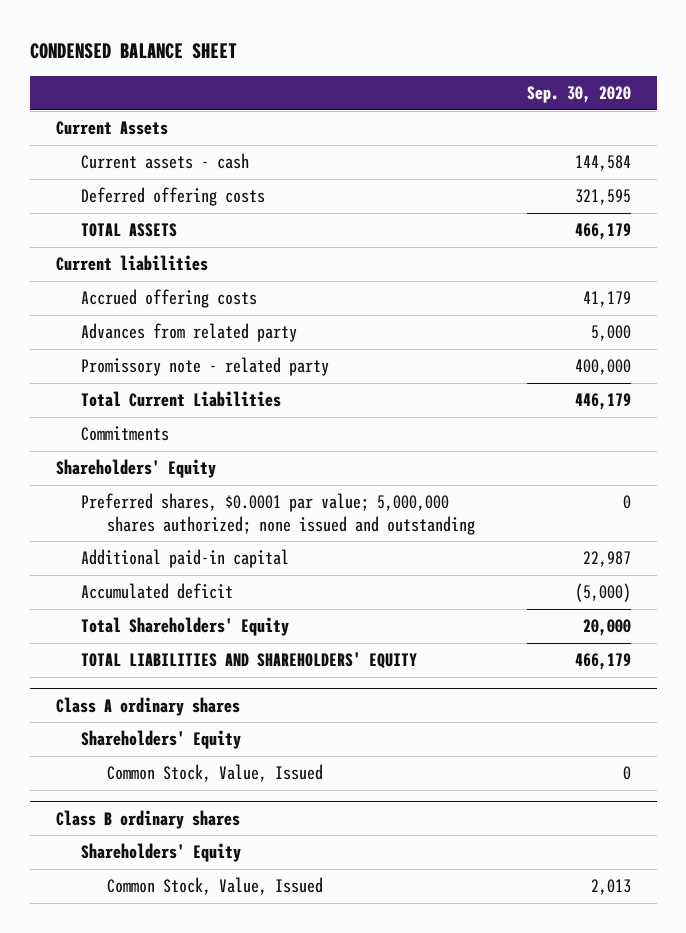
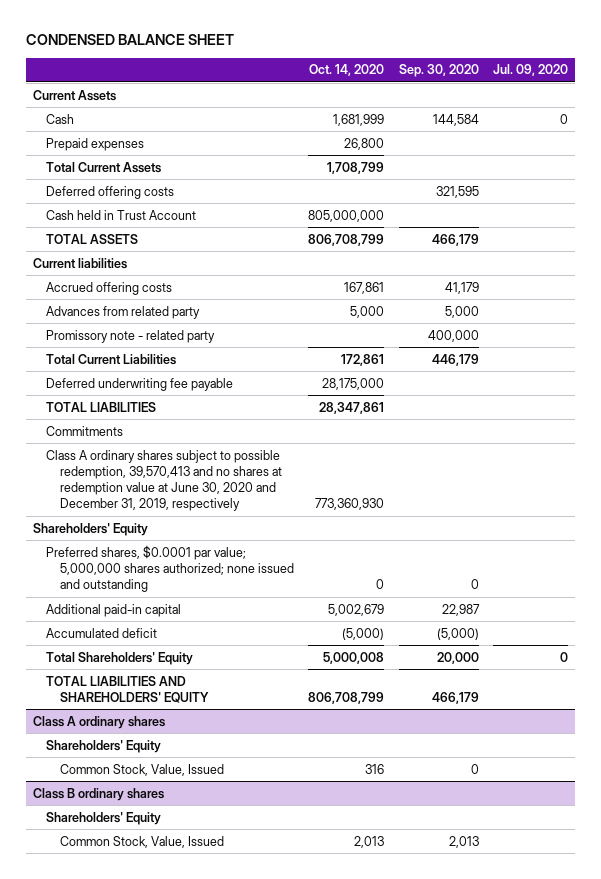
none -> [309,64,385,77] Oct. 14, 2020
none -> [493,64,569,77] Jul. 09, 2020
[81,153,250,170] Current assets - cash -> [46,113,75,124] Cash
none -> [46,137,145,151] Prepaid expenses
none -> [46,161,162,173] Total Current Assets
none -> [46,209,197,220] Cash held in Trust Account
none -> [46,377,234,391] Deferred underwriting fee payable
none -> [46,401,157,412] TOTAL LIABILITIES
none -> [46,449,282,512] Class A ordinary shares subject to possible redemption, 39,570,413 and no shares at redemption value at June 30, 2020 and December 31, 2019, respectively

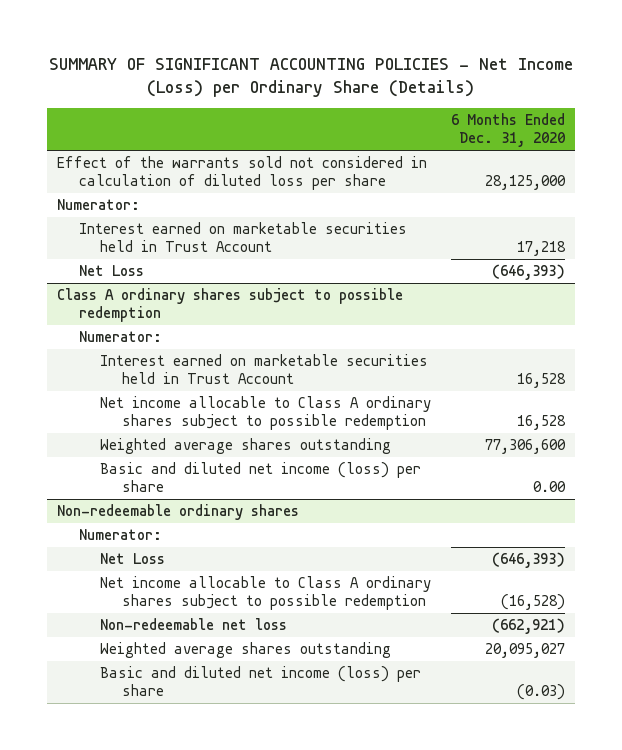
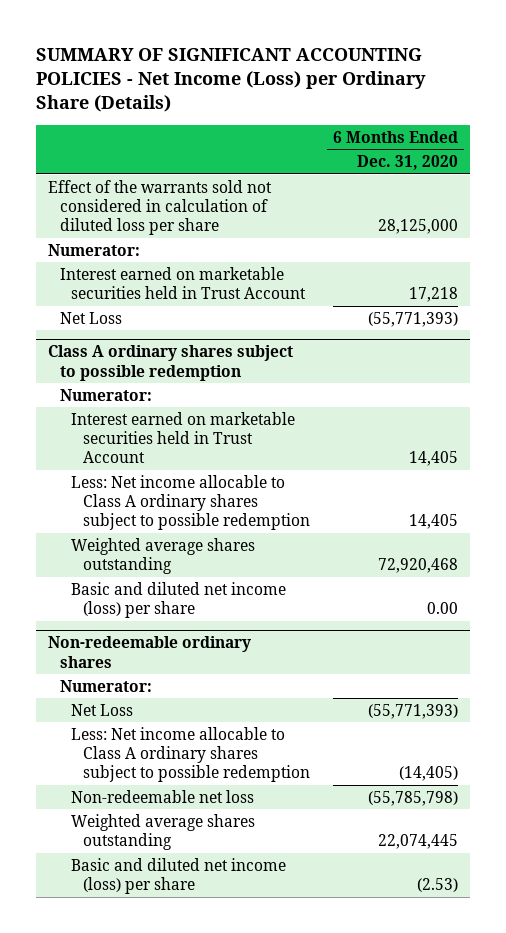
[492,264,566,281] (646,393) -> [368,311,459,327] (55,771,393)
[517,373,567,389] 16,528 -> [409,451,459,467] 14,405
[100,396,432,431] Net income allocable to Class A ordinary shares subject to possible redemption -> [71,474,311,531] Less: Net income allocable to Class A ordinary shares subject to possible redemption
[517,415,567,431] 16,528 -> [409,514,459,530] 14,405
[485,439,567,455] 77,306,600 -> [378,558,459,574] 72,920,468
[492,552,566,569] (646,393) -> [368,703,459,719] (55,771,393)
[100,576,432,611] Net income allocable to Class A ordinary shares subject to possible redemption -> [71,726,311,783] Less: Net income allocable to Class A ordinary shares subject to possible redemption
[501,594,566,611] (16,528) -> [399,766,459,782] (14,405)
[492,618,566,635] (662,921) -> [368,790,459,806] (55,785,798)
[485,643,566,659] 20,095,027 -> [378,834,459,850] 22,074,445
[517,684,566,701] (0.03) -> [417,878,459,893] (2.53)

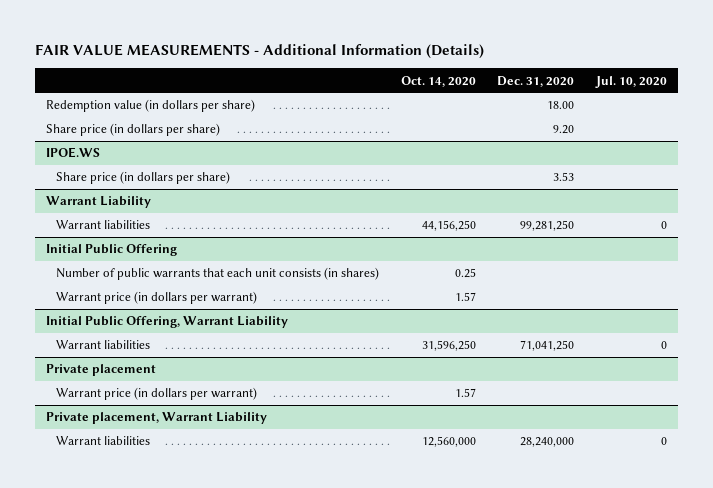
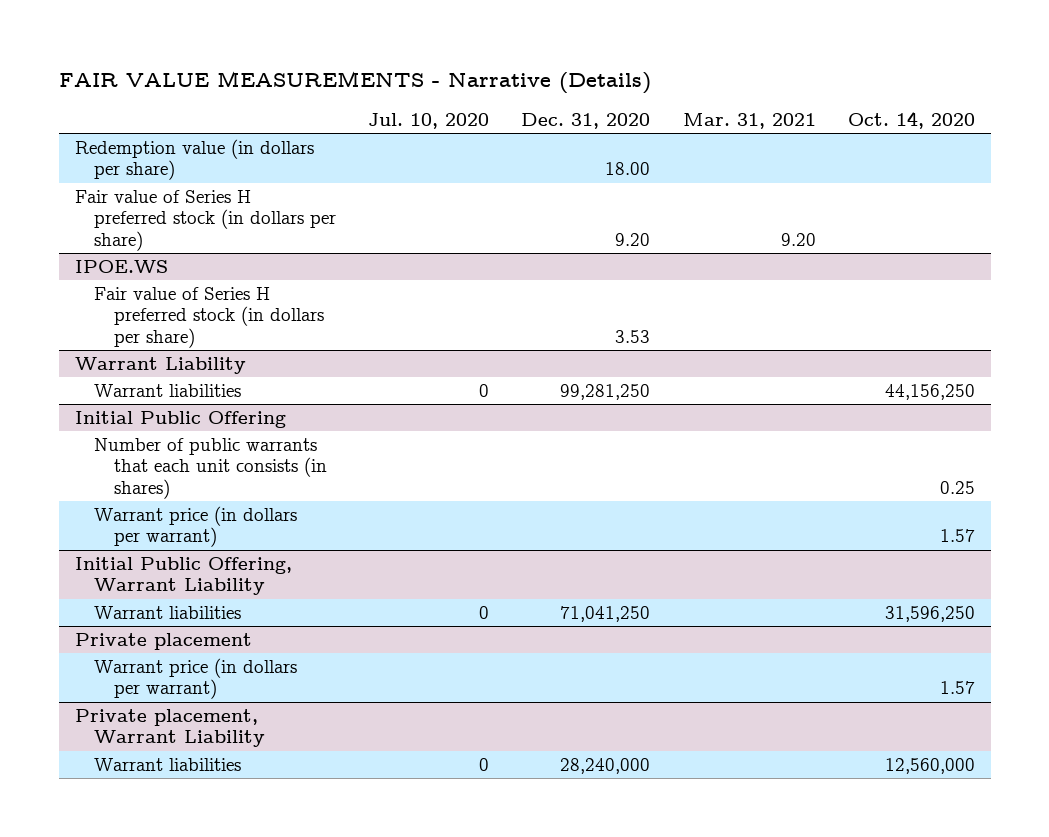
[35,44,485,60] FAIR VALUE MEASUREMENTS - Additional Information (Details) -> [58,71,651,95] FAIR VALUE MEASUREMENTS - Narrative (Details)
none -> [682,112,816,129] Mar. 31, 2021
[46,123,221,137] Share price (in dollars per share) -> [74,190,337,251] Fair value of Series H preferred stock (in dollars per share)
[56,171,231,185] Share price (in dollars per share) -> [94,287,324,348] Fair value of Series H preferred stock (in dollars per share)

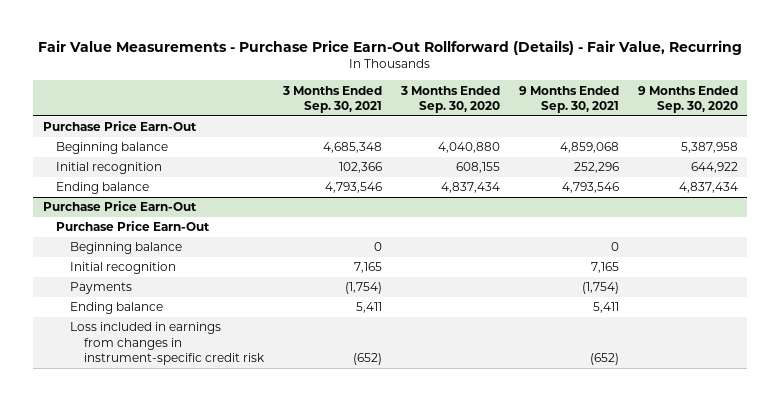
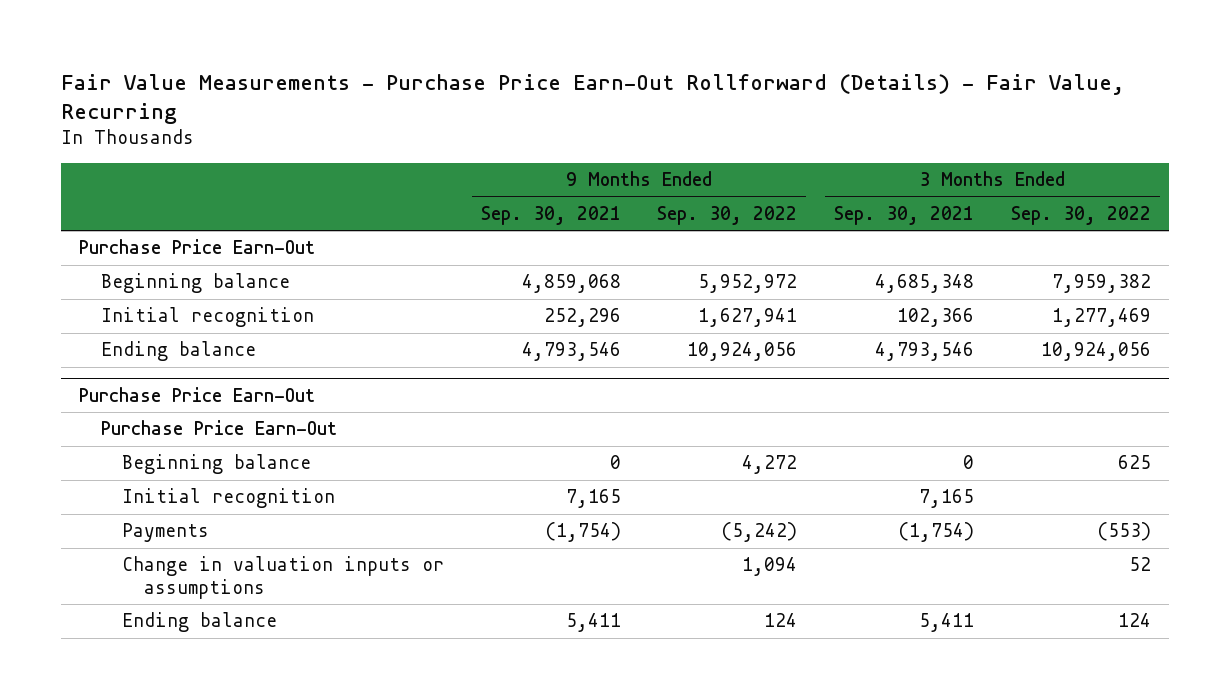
[399,85,500,113] 3 Months Ended Sep. 30, 2020 -> none
[637,85,738,113] 9 Months Ended Sep. 30, 2020 -> none
none -> [657,206,798,226] Sep. 30, 2022
none -> [1010,206,1151,226] Sep. 30, 2022
none -> [122,556,445,599] Change in valuation inputs or assumptions
[69,322,265,366] Loss included in earnings from changes in instrument-specific credit risk -> none

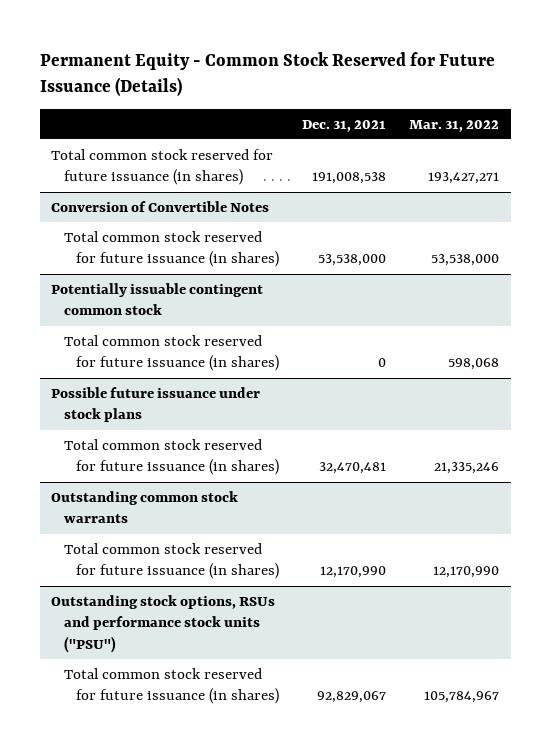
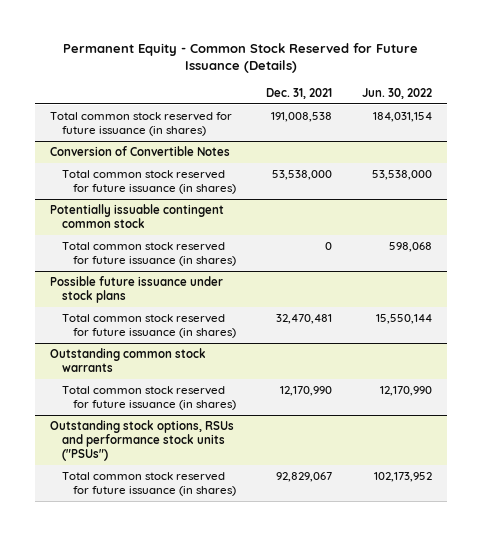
[409,119,500,132] Mar. 31, 2022 -> none
none -> [361,87,432,99] Jun. 30, 2022
[51,594,276,654] Outstanding stock options, RSUs and performance stock units ("PSU") -> [50,420,235,462] Outstanding stock options, RSUs and performance stock units ("PSUs")

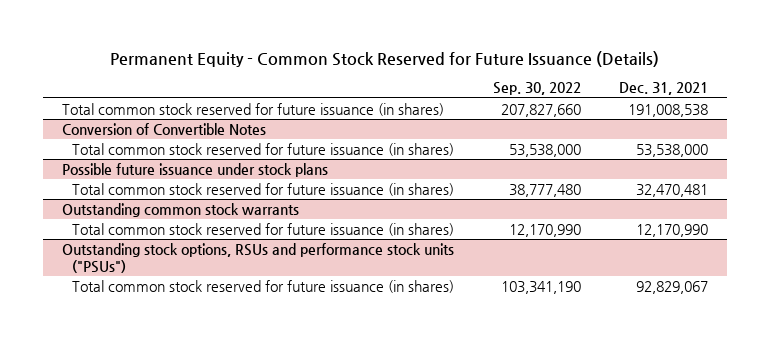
[361,87,432,99] Jun. 30, 2022 -> none
none -> [492,82,581,96] Sep. 30, 2022
[50,204,225,229] Potentially issuable contingent common stock -> none
[61,242,236,267] Total common stock reserved for future issuance (in shares) -> none

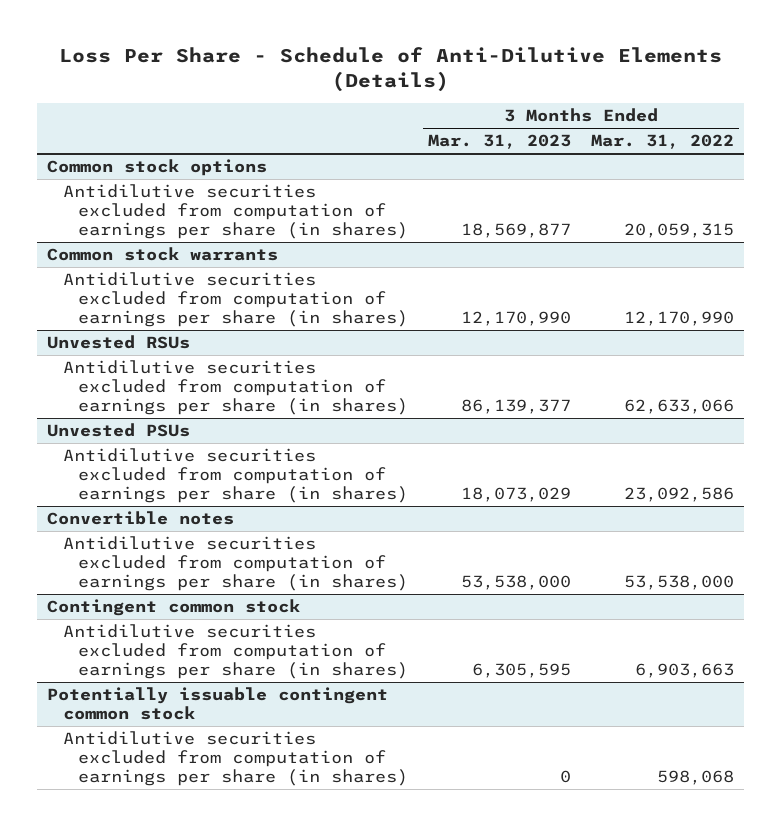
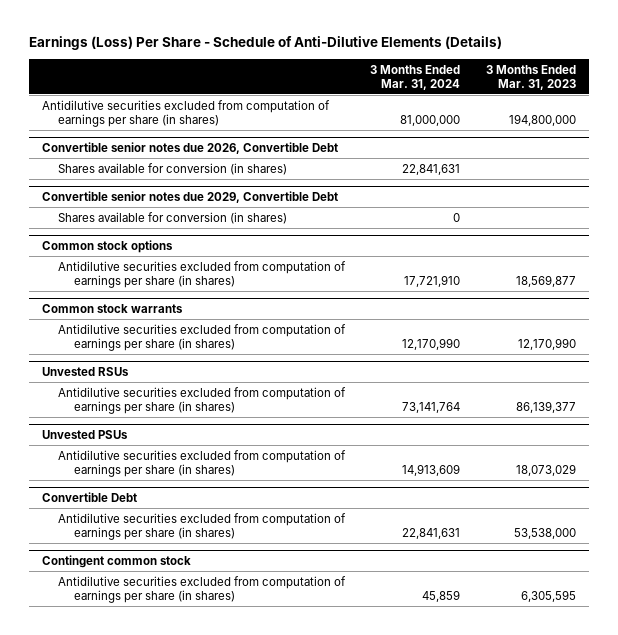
[58,47,722,93] Loss Per Share - Schedule of Anti-Dilutive Elements (Details) -> [29,36,503,51] Earnings (Loss) Per Share - Schedule of Anti-Dilutive Elements (Details)
[591,134,735,150] Mar. 31, 2022 -> none
none -> [370,64,461,90] 3 Months Ended Mar. 31, 2024
none -> [42,99,331,127] Antidilutive securities excluded from computation of earnings per share (in shares)
none -> [42,141,339,154] Convertible senior notes due 2026, Convertible Debt
none -> [57,162,287,175] Shares available for conversion (in shares)
none -> [42,190,339,203] Convertible senior notes due 2029, Convertible Debt
none -> [57,211,287,224] Shares available for conversion (in shares)
[47,511,235,526] Convertible notes -> [42,491,138,502] Convertible Debt
[47,687,389,721] Potentially issuable contingent common stock -> none
[62,731,409,787] Antidilutive securities excluded from computation of earnings per share (in shares) -> none

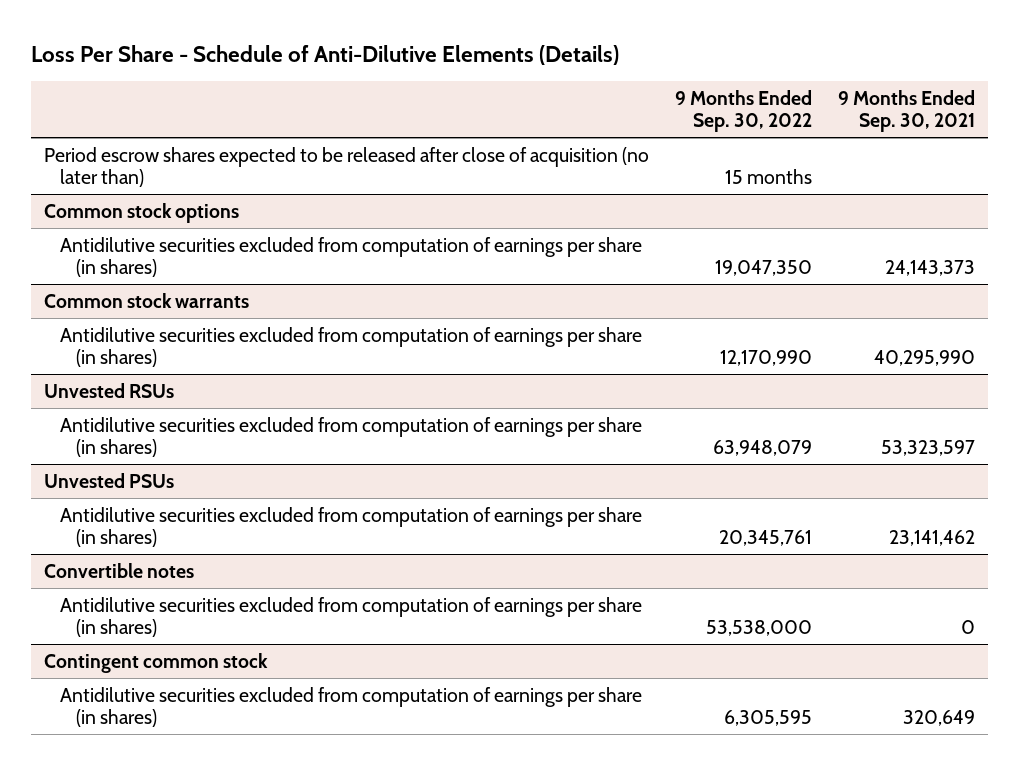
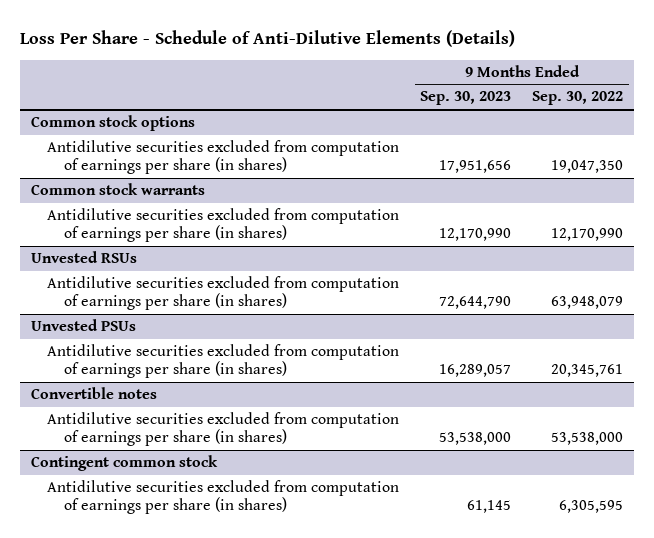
[838,89,976,133] 9 Months Ended Sep. 30, 2021 -> none
none -> [420,91,512,106] Sep. 30, 2023
[44,146,650,188] Period escrow shares expected to be released after close of acquisition (no later than) -> none

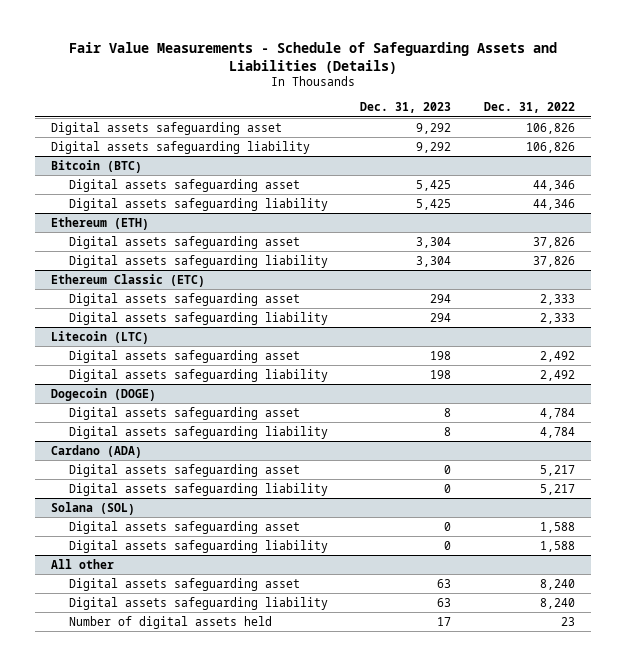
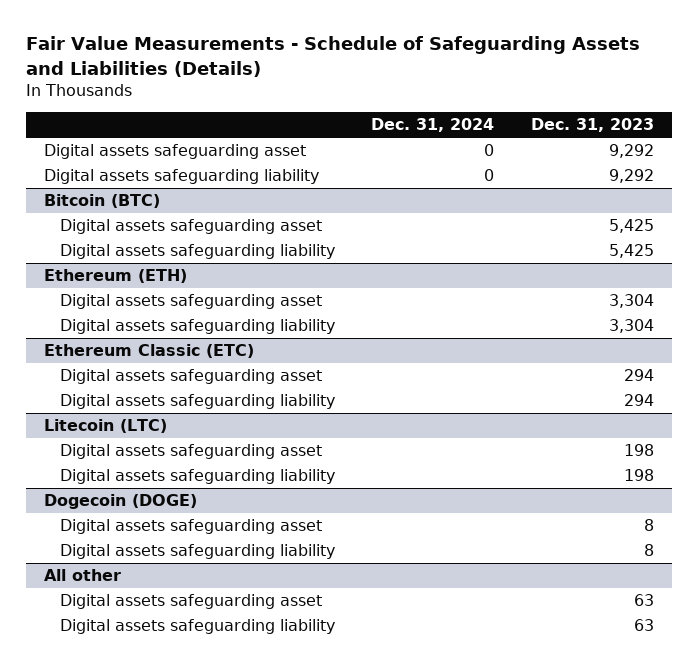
[483,102,575,114] Dec. 31, 2022 -> none
none -> [371,118,495,133] Dec. 31, 2024
[50,444,142,458] Cardano (ADA) -> none
[69,463,301,477] Digital assets safeguarding asset -> none
[69,482,329,496] Digital assets safeguarding liability -> none
[50,501,135,515] Solana (SOL) -> none
[69,520,301,534] Digital assets safeguarding asset -> none
[69,539,329,553] Digital assets safeguarding liability -> none
[69,615,273,629] Number of digital assets held -> none

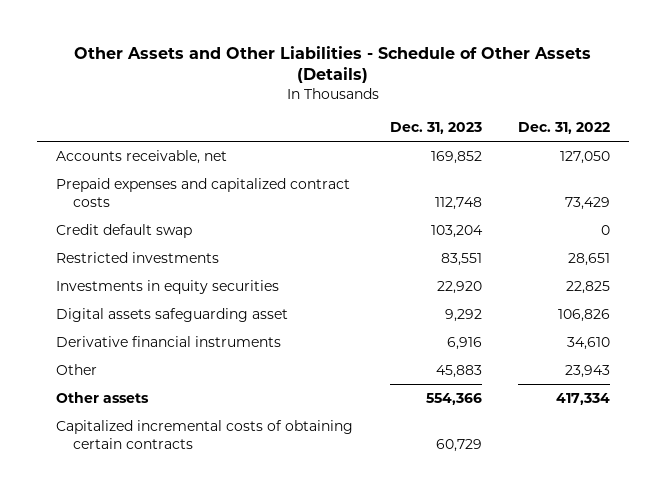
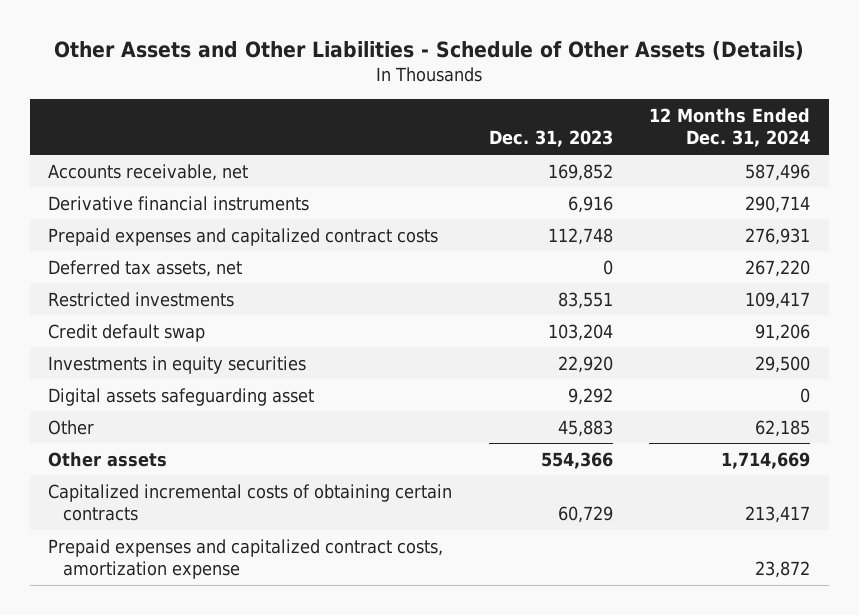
[518,122,611,135] Dec. 31, 2022 -> none
none -> [649,107,811,148] 12 Months Ended Dec. 31, 2024
[55,336,281,348] Derivative financial instruments -> [48,195,310,211] Derivative financial instruments
none -> [48,259,243,277] Deferred tax assets, net
[55,224,192,239] Credit default swap -> [48,323,206,342] Credit default swap
none -> [48,538,444,580] Prepaid expenses and capitalized contract costs, amortization expense

